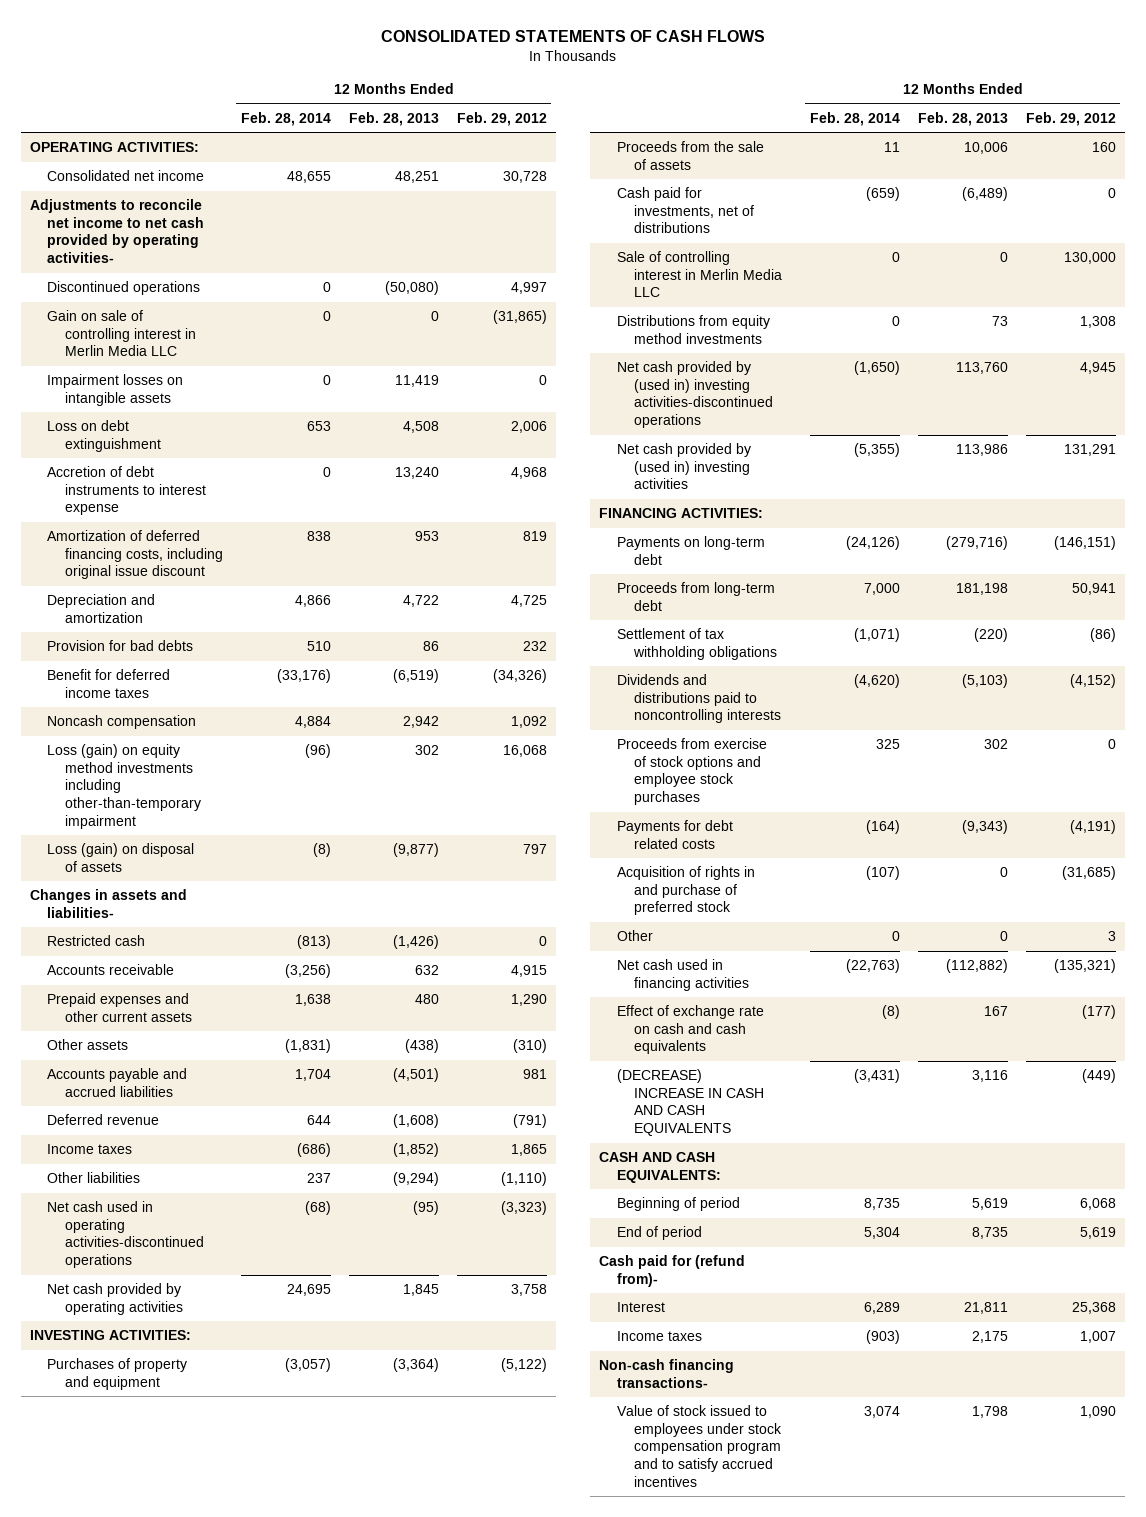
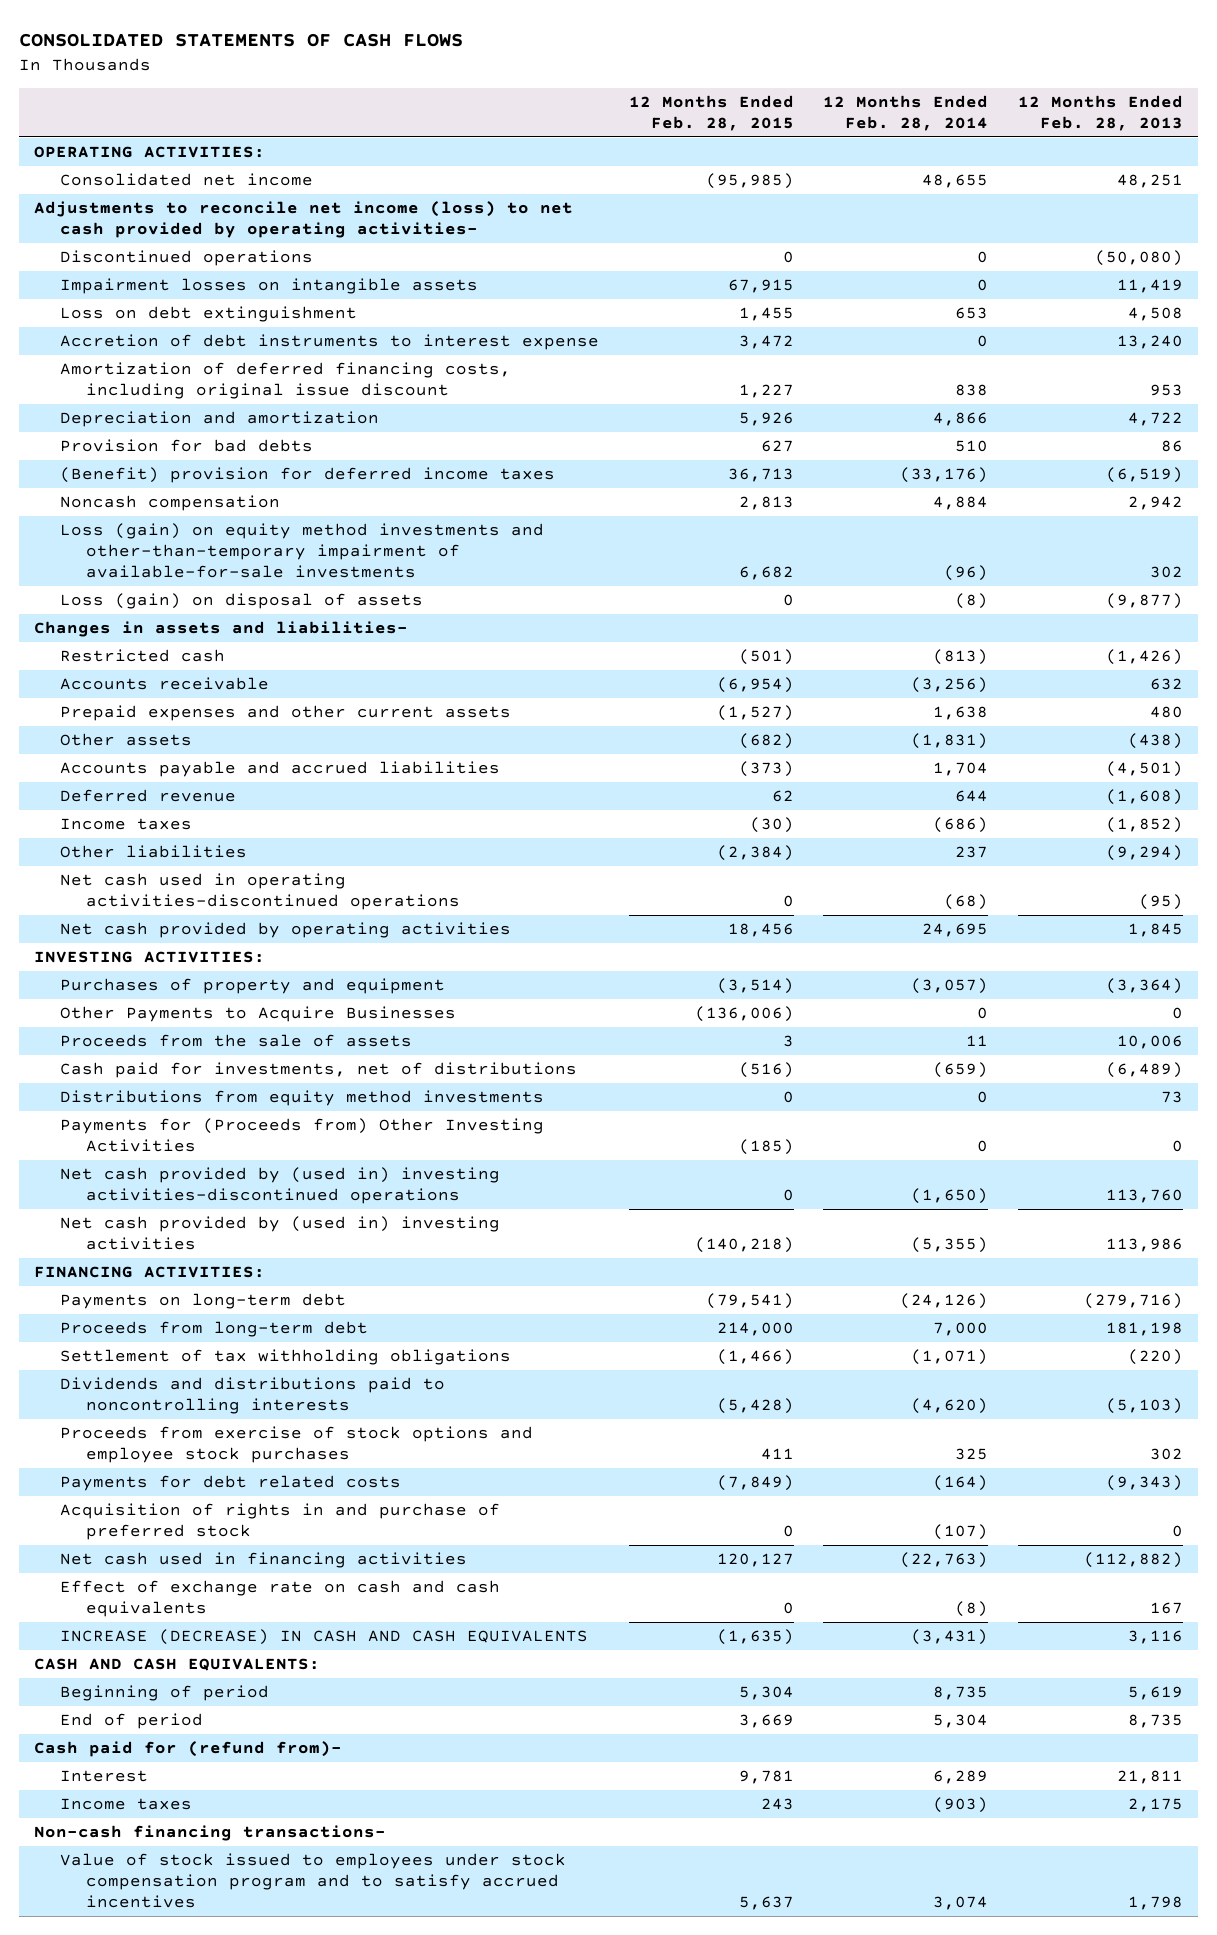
[456,111,547,126] Feb. 29, 2012 -> none
none -> [628,95,794,132] 12 Months Ended Feb. 28, 2015
[29,199,205,264] Adjustments to reconcile net income to net cash provided by operating activities- -> [33,201,573,239] Adjustments to reconcile net income (loss) to net cash provided by operating activities-
[47,310,196,357] Gain on sale of controlling interest in Merlin Media LLC -> none
[47,669,171,698] Benefit for deferred income taxes -> [59,467,555,484] (Benefit) provision for deferred income taxes
[47,744,201,829] Loss (gain) on equity method investments including other-than-temporary impairment -> [59,523,544,579] Loss (gain) on equity method investments and other-than-temporary impairment of available-for-sale investments
none -> [59,1006,456,1023] Other Payments to Acquire Businesses
[616,251,782,298] Sale of controlling interest in Merlin Media LLC -> none
none -> [59,1118,544,1153] Payments for (Proceeds from) Other Investing Activities
[616,930,653,942] Other -> none
[616,1069,764,1137] (DECREASE) INCREASE IN CASH AND CASH EQUIVALENTS -> [59,1629,588,1646] INCREASE (DECREASE) IN CASH AND CASH EQUIVALENTS

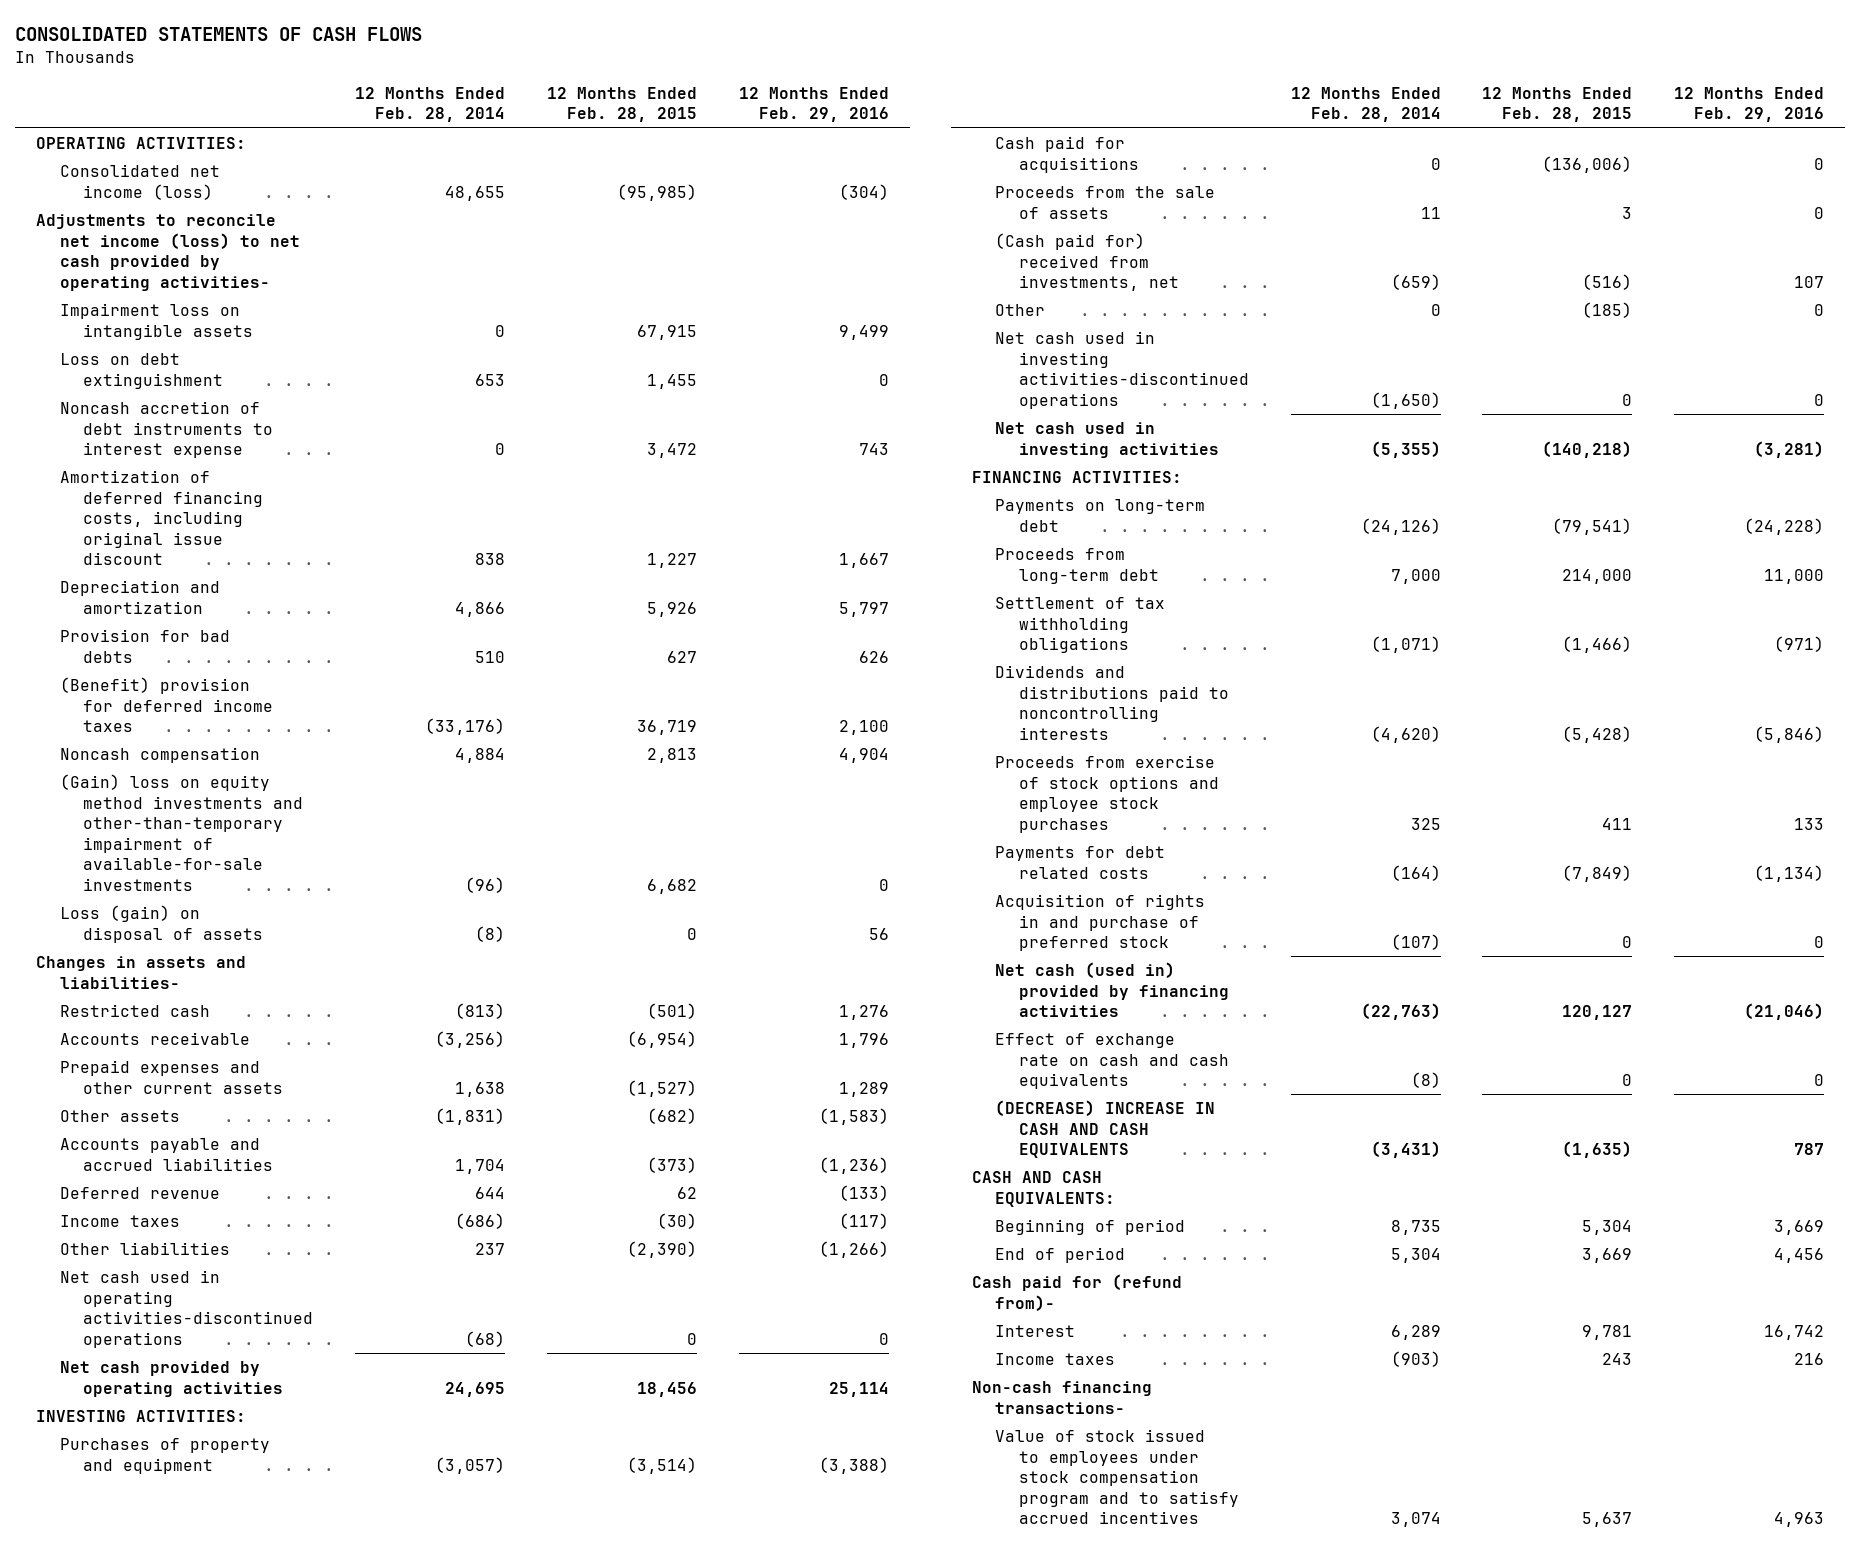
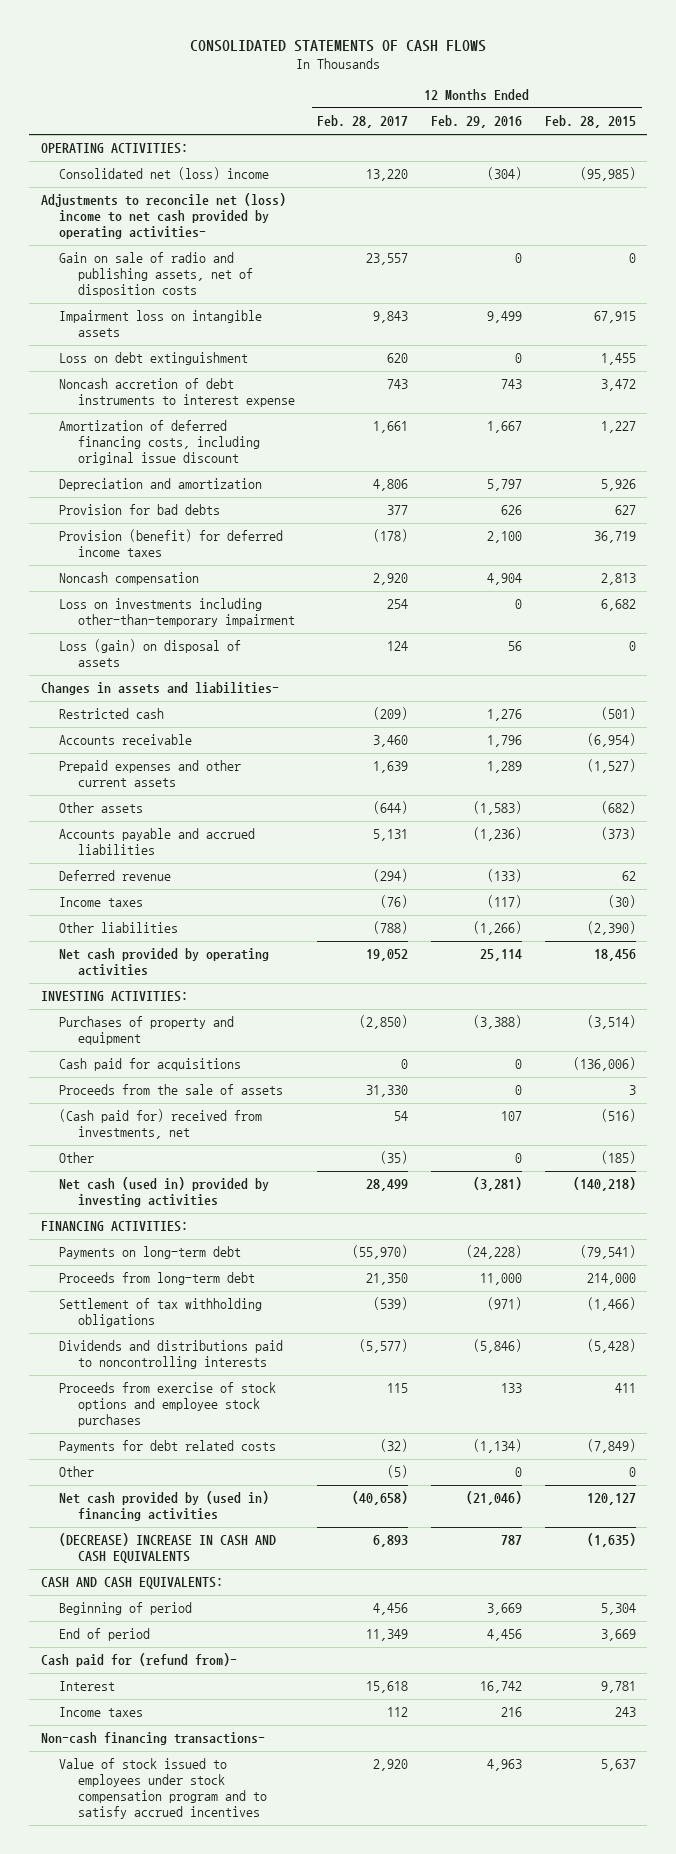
[355,86,506,123] 12 Months Ended Feb. 28, 2014 -> none
none -> [317,115,409,129] Feb. 28, 2017
[59,164,220,200] Consolidated net income (loss) -> [59,167,270,181] Consolidated net (loss) income
[36,214,300,291] Adjustments to reconcile net income (loss) to net cash provided by operating activities- -> [40,193,286,240] Adjustments to reconcile net (loss) income to net cash provided by operating activities-
none -> [59,252,253,298] Gain on sale of radio and publishing assets, net of disposition costs
[59,677,274,733] (Benefit) provision for deferred income taxes -> [59,529,284,558] Provision (benefit) for deferred income taxes
[59,774,304,891] (Gain) loss on equity method investments and other-than-temporary impairment of available-for-sale investments -> [59,598,295,628] Loss on investments including other-than-temporary impairment
[59,1270,314,1348] Net cash used in operating activities-discontinued operations -> none
[995,331,1249,409] Net cash used in investing activities-discontinued operations -> none
[995,422,1219,458] Net cash used in investing activities -> [59,1177,270,1208] Net cash (used in) provided by investing activities
[995,894,1206,952] Acquisition of rights in and purchase of preferred stock -> none
[995,1033,1229,1090] Effect of exchange rate on cash and cash equivalents -> none
none -> [59,1466,95,1478] Other
[995,962,1229,1018] Net cash (used in) provided by financing activities -> [59,1491,270,1522] Net cash provided by (used in) financing activities

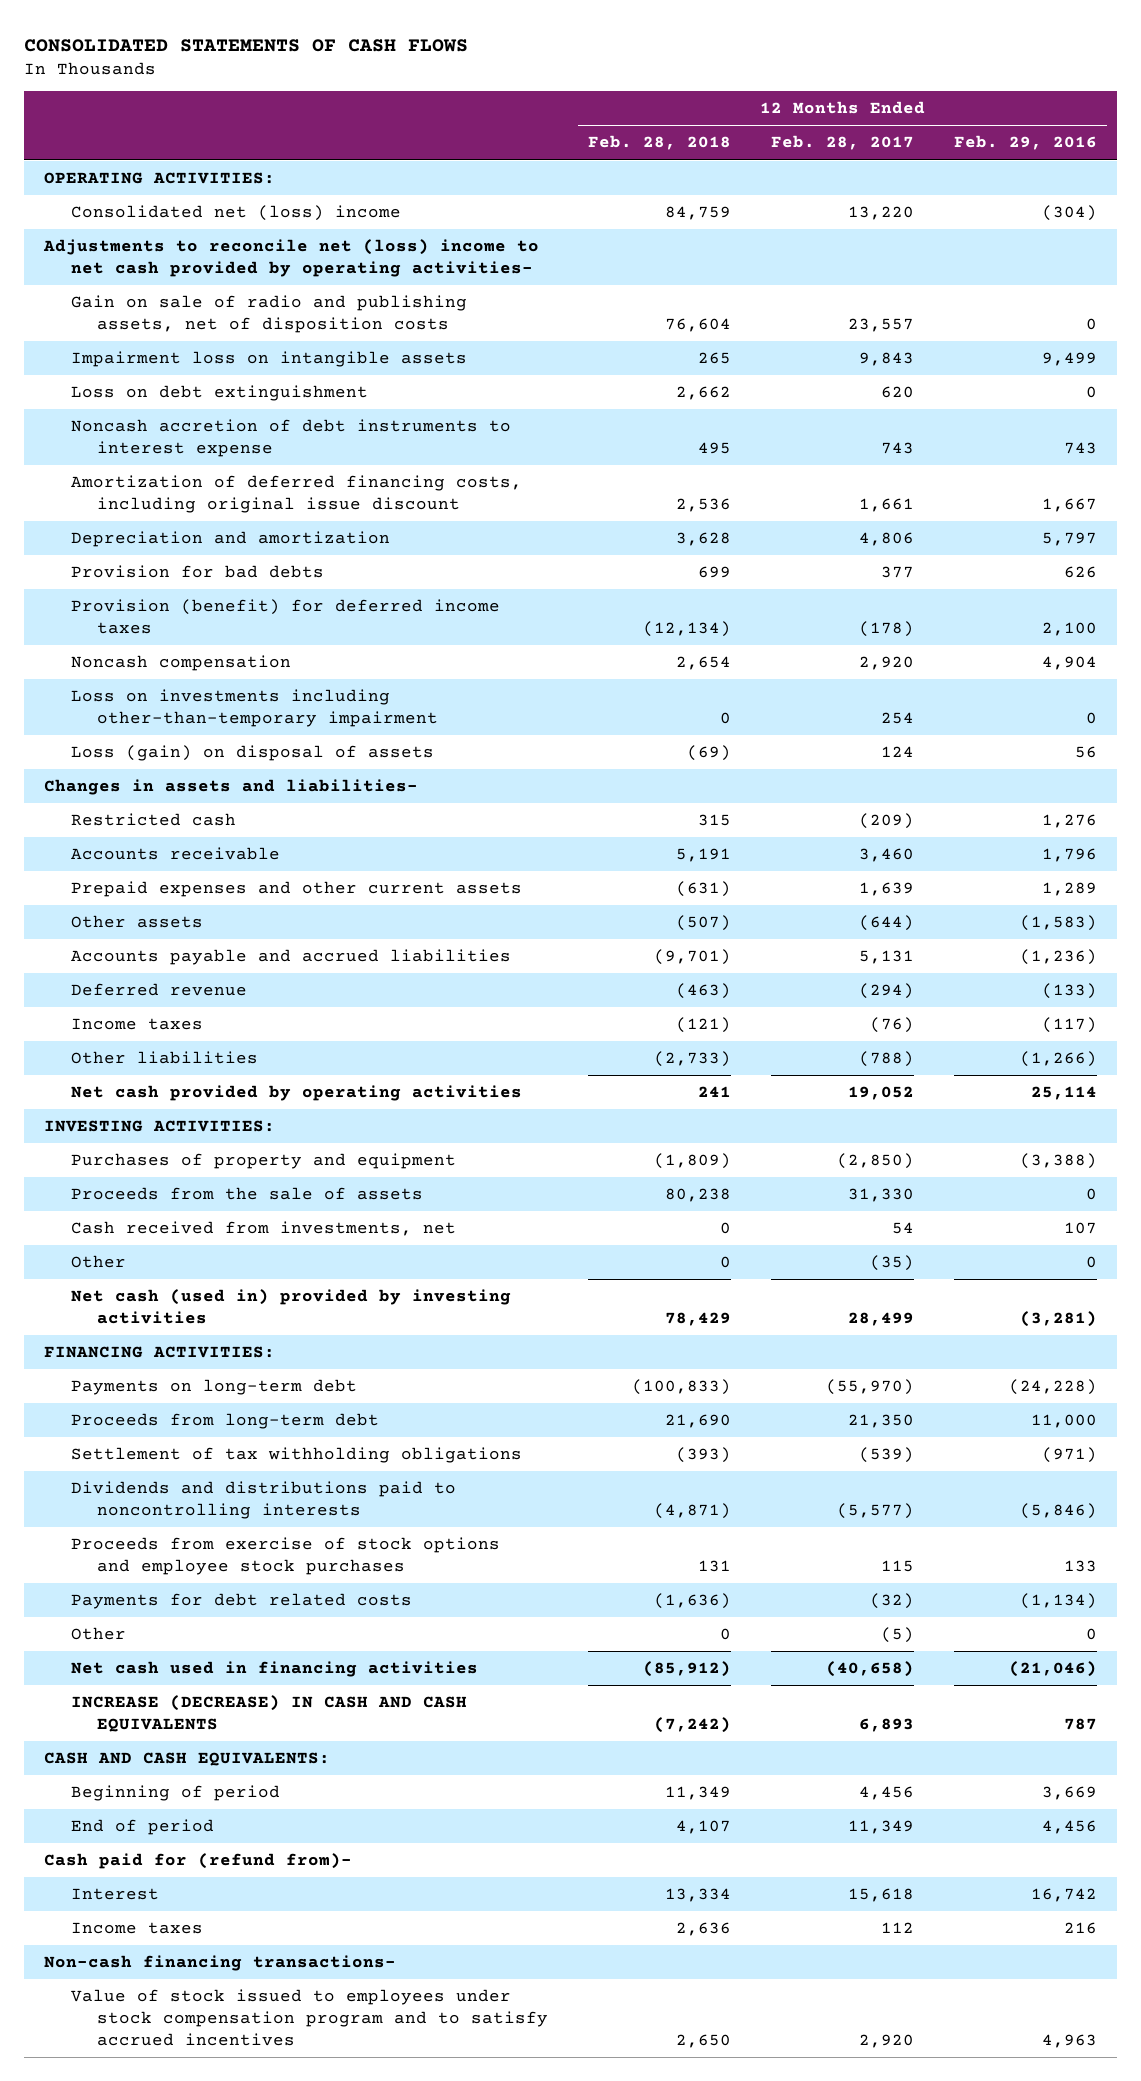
[544,115,636,129] Feb. 28, 2015 -> none
none -> [588,135,732,151] Feb. 28, 2018
[59,1058,242,1072] Cash paid for acquisitions -> none
[59,1109,263,1140] (Cash paid for) received from investments, net -> [70,1221,456,1237] Cash received from investments, net
[59,1491,270,1522] Net cash provided by (used in) financing activities -> [70,1661,478,1678] Net cash used in financing activities
[59,1533,277,1564] (DECREASE) INCREASE IN CASH AND CASH EQUIVALENTS -> [70,1695,467,1732] INCREASE (DECREASE) IN CASH AND CASH EQUIVALENTS

